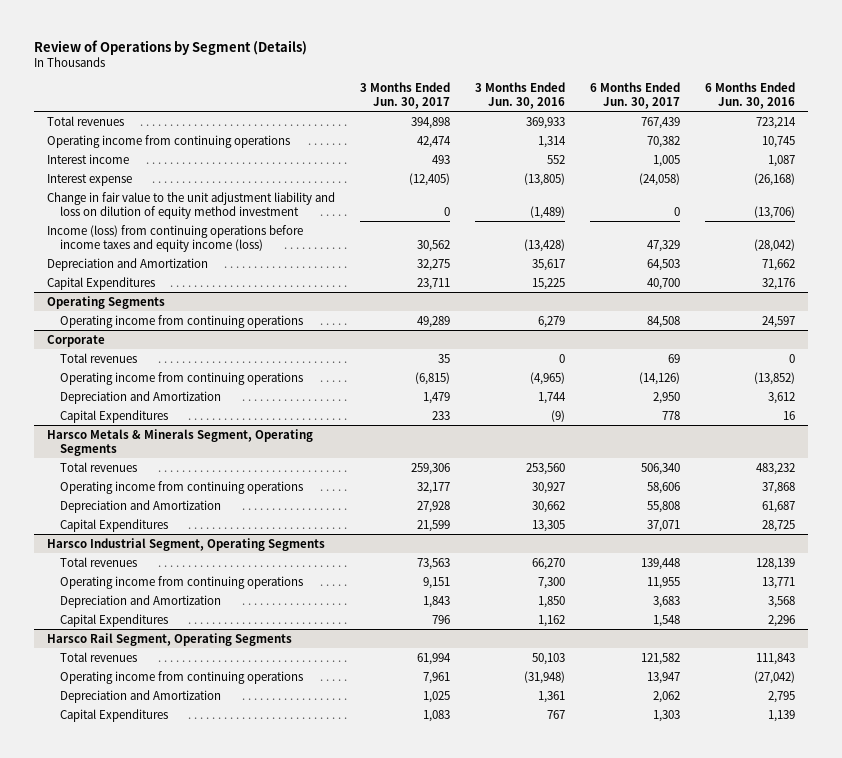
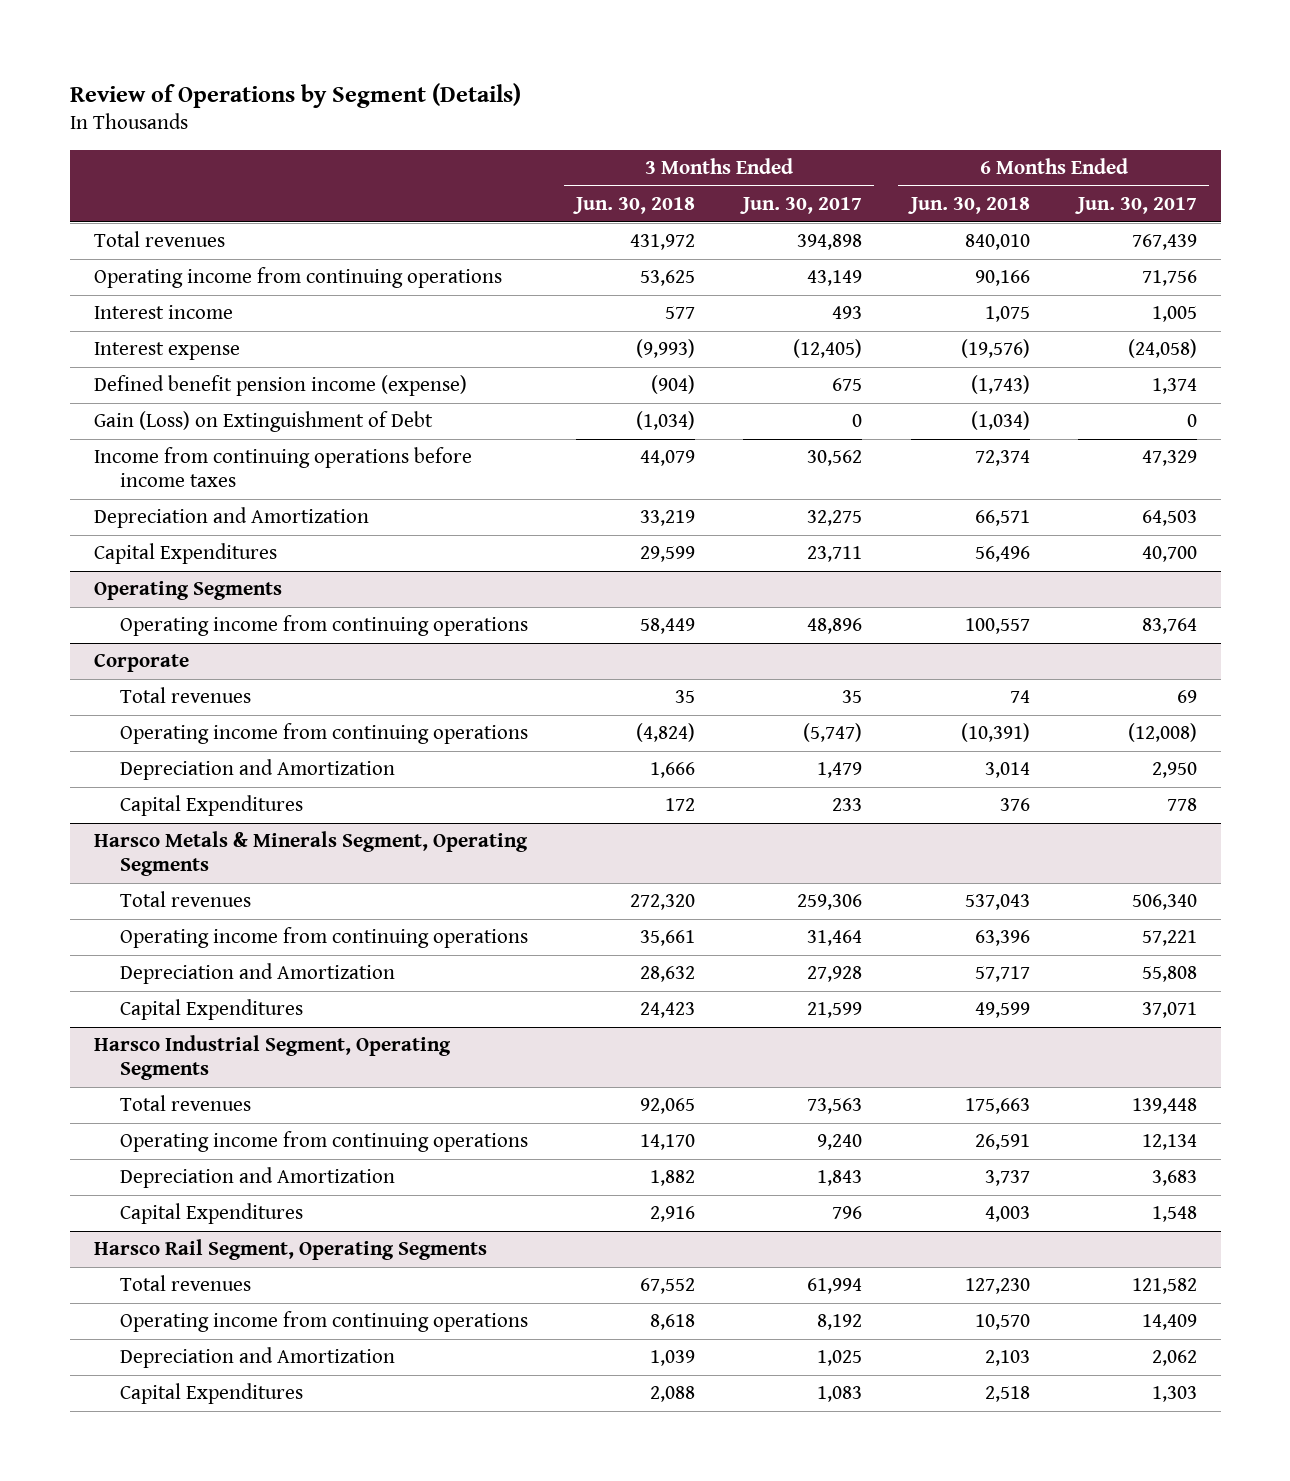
[474,81,565,109] 3 Months Ended Jun. 30, 2016 -> none
[705,81,796,109] 6 Months Ended Jun. 30, 2016 -> none
none -> [573,197,696,215] Jun. 30, 2018
none -> [907,197,1030,215] Jun. 30, 2018
[416,135,451,148] 42,474 -> [807,270,863,287] 43,149
[646,135,680,148] 70,382 -> [1141,270,1197,287] 71,756
[46,191,335,219] Change in fair value to the unit adjustment liability and loss on dilution of equity method investment -> none
none -> [93,375,467,397] Defined benefit pension income (expense)
none -> [93,411,433,433] Gain (Loss) on Extinguishment of Debt
[46,224,303,252] Income (loss) from continuing operations before income taxes and equity income (loss) -> [93,447,472,488] Income from continuing operations before income taxes
[416,315,450,328] 49,289 -> [807,618,863,635] 48,896
[646,315,680,328] 84,508 -> [1141,618,1197,635] 83,764
[414,371,450,385] (6,815) -> [803,723,863,743] (5,747)
[638,371,680,385] (14,126) -> [1127,723,1197,743] (12,008)
[416,481,450,494] 32,177 -> [807,930,863,947] 31,464
[646,481,680,494] 58,606 -> [1141,930,1197,947] 57,221
[422,576,450,589] 9,151 -> [817,1134,863,1151] 9,240
[646,576,680,589] 11,955 -> [1141,1134,1197,1151] 12,134
[422,671,450,684] 7,961 -> [817,1314,863,1331] 8,192
[646,671,680,684] 13,947 -> [1141,1314,1197,1331] 14,409

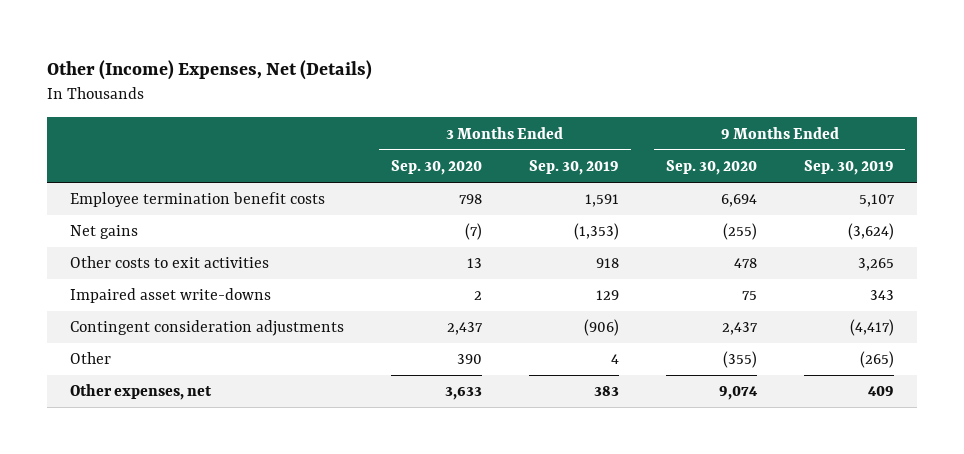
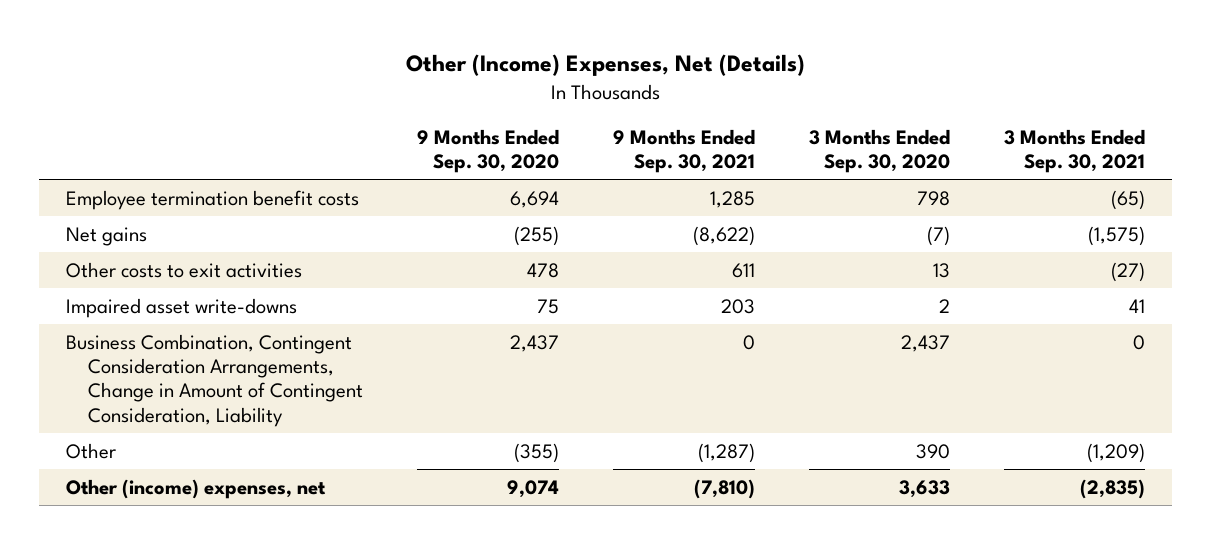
[528,160,619,176] Sep. 30, 2019 -> none
[803,160,894,176] Sep. 30, 2019 -> none
none -> [613,128,756,174] 9 Months Ended Sep. 30, 2021
none -> [1004,128,1146,174] 3 Months Ended Sep. 30, 2021
[70,320,345,337] Contingent consideration adjustments -> [65,333,363,427] Business Combination, Contingent Consideration Arrangements, Change in Amount of Contingent Consideration, Liability
[70,384,213,401] Other expenses, net -> [65,478,326,499] Other (income) expenses, net

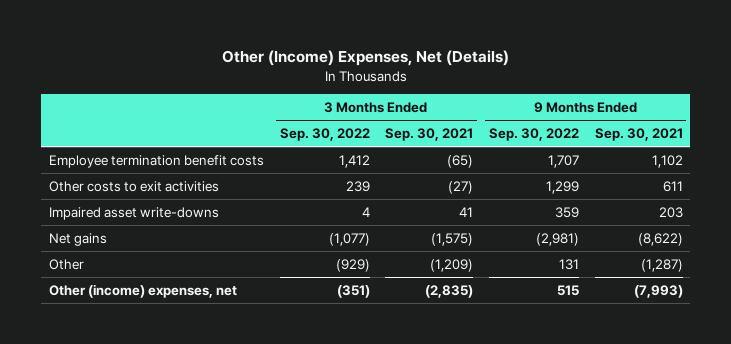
[416,128,559,174] 9 Months Ended Sep. 30, 2020 -> none
[809,128,951,174] 3 Months Ended Sep. 30, 2020 -> none
none -> [279,128,370,142] Sep. 30, 2022
none -> [488,128,579,142] Sep. 30, 2022
[710,190,756,208] 1,285 -> [651,154,683,168] 1,102
[65,333,363,427] Business Combination, Contingent Consideration Arrangements, Change in Amount of Contingent Consideration, Liability -> none
[65,226,147,246] Net gains -> [48,232,107,246] Net gains
[694,478,756,499] (7,810) -> [633,284,683,298] (7,993)

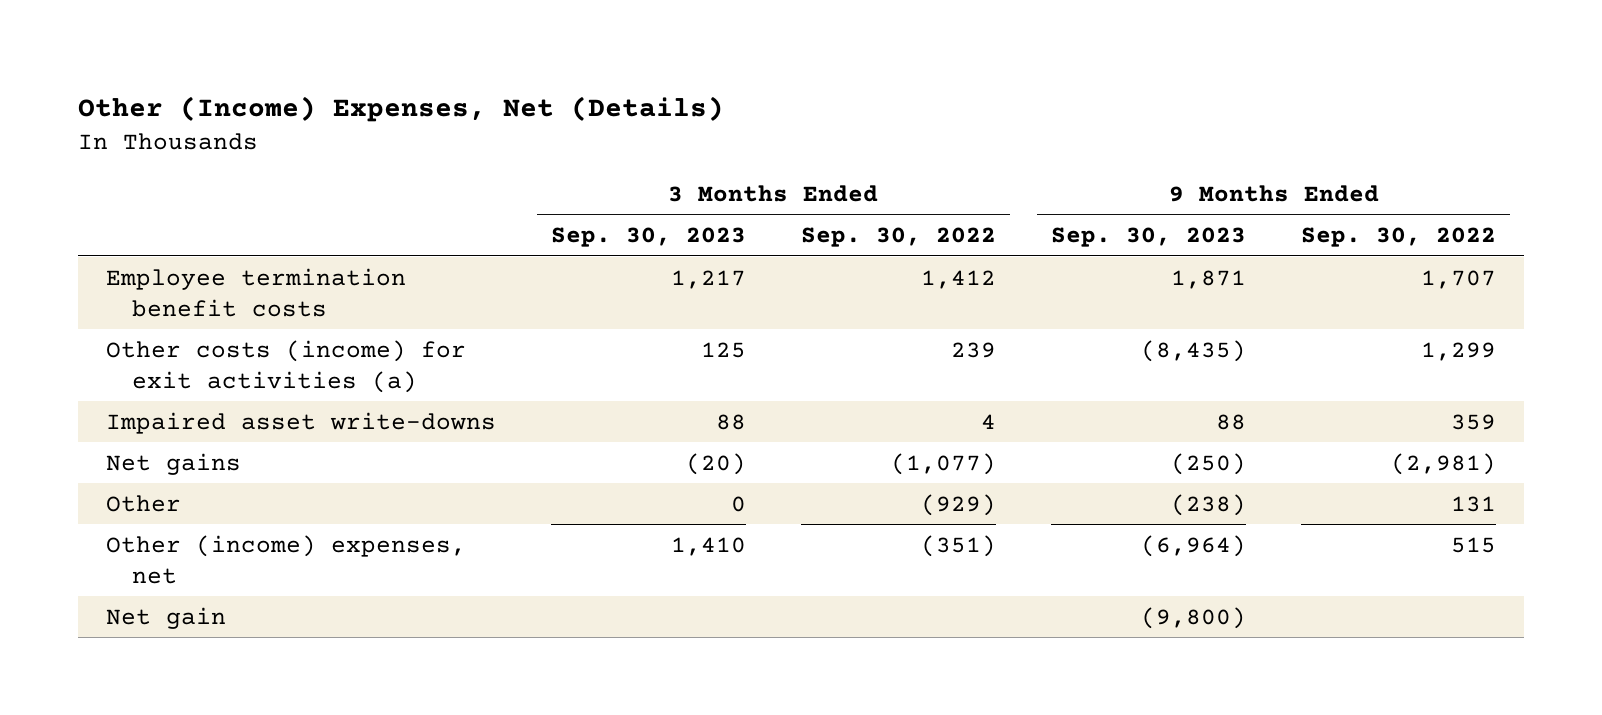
[385,128,474,142] Sep. 30, 2021 -> none
[594,128,683,142] Sep. 30, 2021 -> none
none -> [550,226,746,247] Sep. 30, 2023
none -> [1051,226,1247,247] Sep. 30, 2023
[48,180,219,192] Other costs to exit activities -> [105,339,466,393] Other costs (income) for exit activities (a)
none -> [105,606,226,629] Net gain

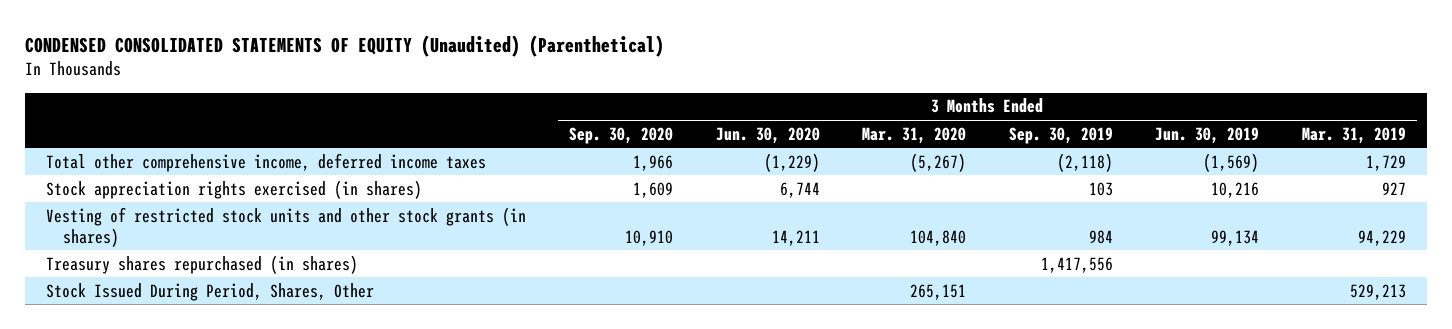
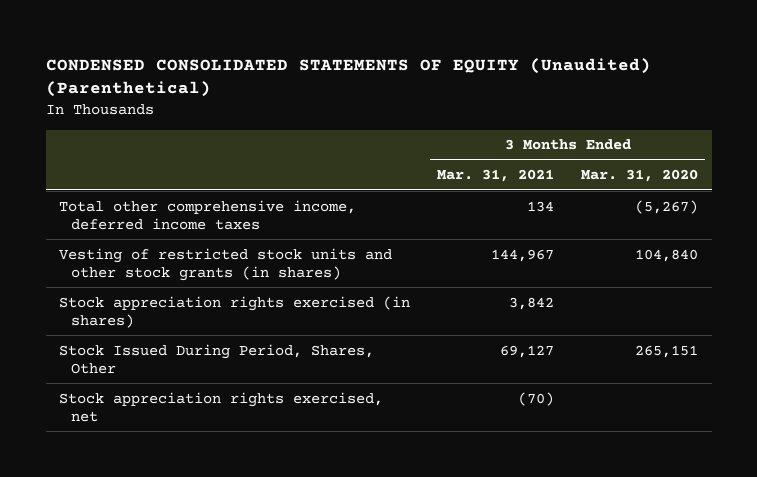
[568,126,673,144] Sep. 30, 2020 -> none
[715,126,820,144] Jun. 30, 2020 -> none
[1008,126,1113,144] Sep. 30, 2019 -> none
[1155,126,1260,144] Jun. 30, 2019 -> none
[1301,126,1406,144] Mar. 31, 2019 -> none
none -> [437,169,555,183] Mar. 31, 2021
[46,254,359,274] Treasury shares repurchased (in shares) -> none
[46,179,423,199] Stock appreciation rights exercised (in shares) -> [59,295,411,328] Stock appreciation rights exercised (in shares)
none -> [59,391,384,422] Stock appreciation rights exercised, net

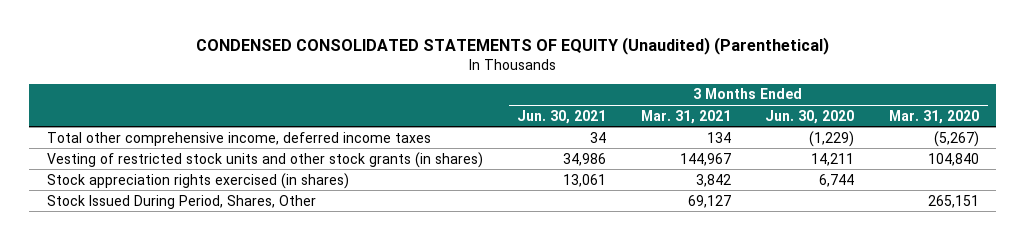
none -> [517,109,607,124] Jun. 30, 2021
none -> [765,109,855,124] Jun. 30, 2020
[59,391,384,422] Stock appreciation rights exercised, net -> none

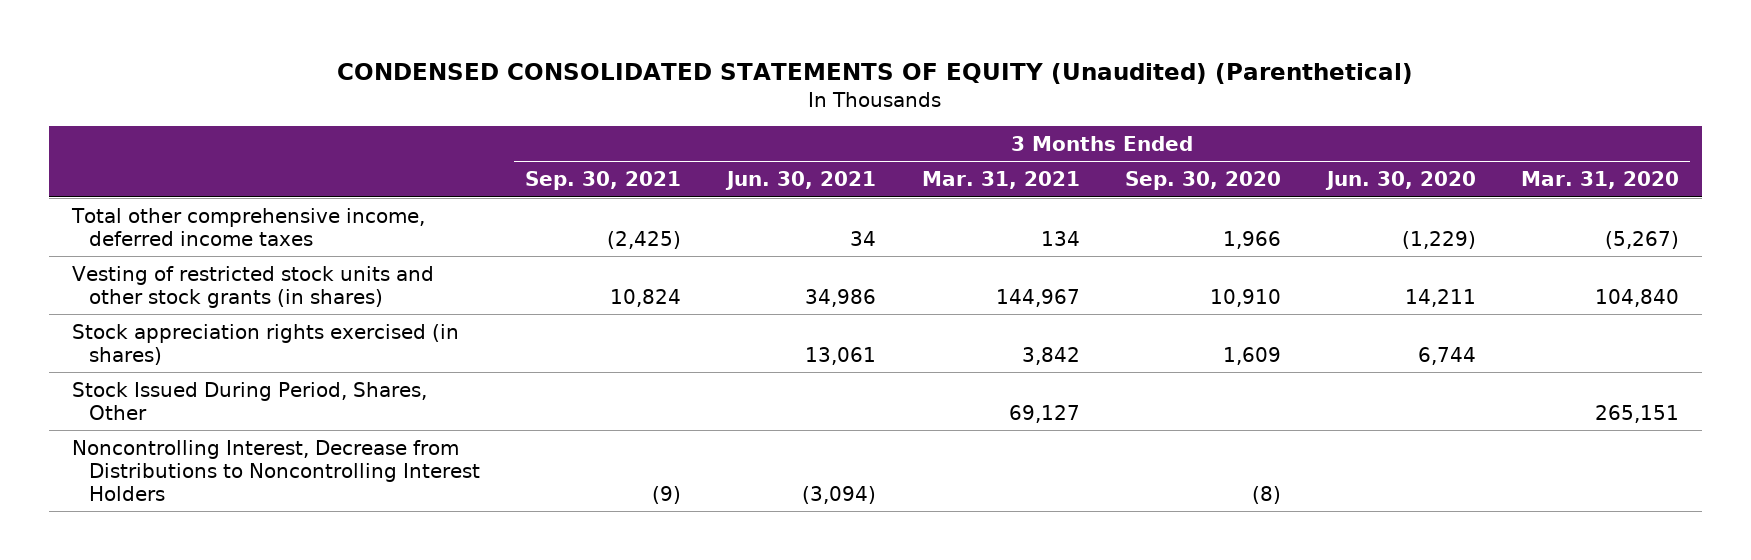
none -> [525,171,682,191] Sep. 30, 2021
none -> [1125,171,1282,191] Sep. 30, 2020
none -> [71,439,480,501] Noncontrolling Interest, Decrease from Distributions to Noncontrolling Interest Holders

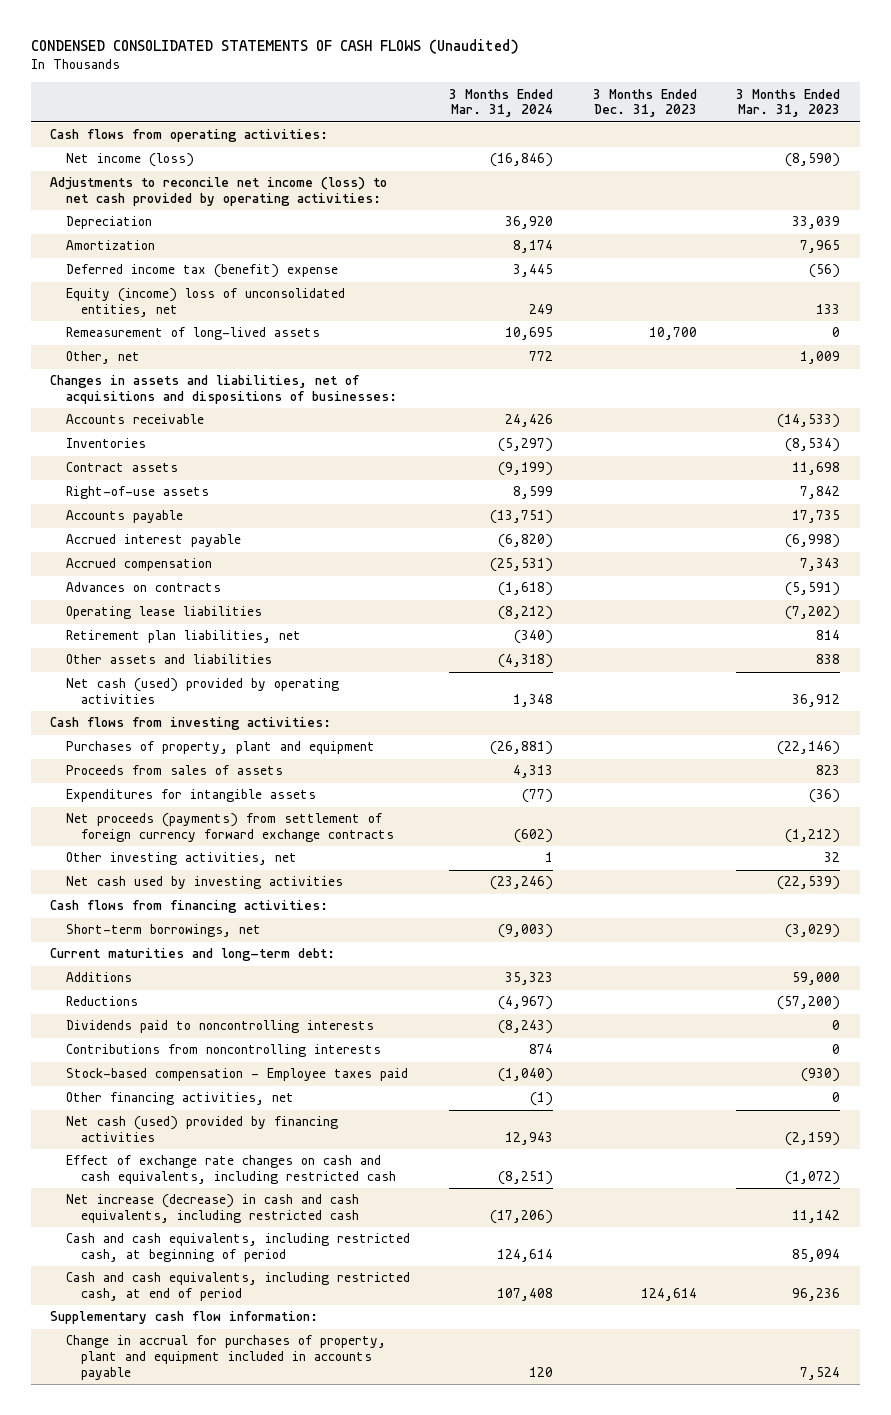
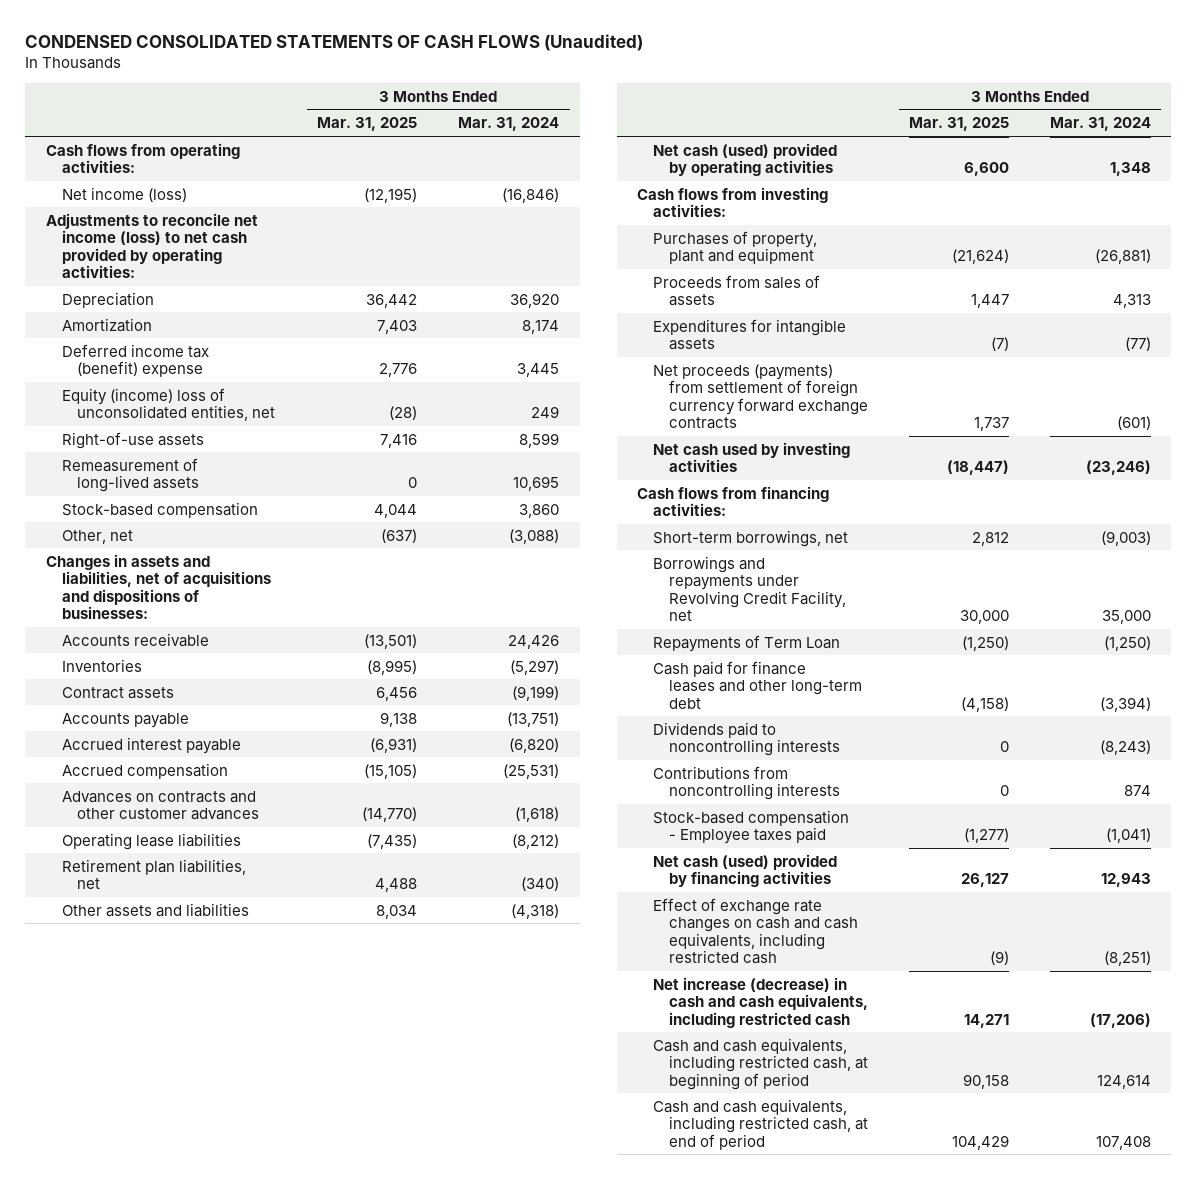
[592,88,697,118] 3 Months Ended Dec. 31, 2023 -> none
[736,88,841,118] 3 Months Ended Mar. 31, 2023 -> none
none -> [317,117,418,132] Mar. 31, 2025
[65,486,209,500] Right-of-use assets -> [61,431,204,449] Right-of-use assets
none -> [61,501,258,518] Stock-based compensation
[529,351,554,362] 772 -> [509,528,560,544] (3,088)
[65,582,221,593] Advances on contracts -> [61,790,260,821] Advances on contracts and other customer advances
[65,852,297,866] Other investing activities, net -> none
[514,828,554,843] (602) -> [1116,416,1151,431] (601)
[50,948,336,962] Current maturities and long-term debt: -> none
[65,972,132,983] Additions -> none
[65,996,138,1007] Reductions -> none
none -> [653,555,847,622] Borrowings and repayments under Revolving Credit Facility, net
none -> [653,634,841,652] Repayments of Term Loan
none -> [653,660,863,709] Cash paid for finance leases and other long-term debt
[65,1092,294,1106] Other financing activities, net -> none
[498,1068,554,1083] (1,040) -> [1105,828,1151,844] (1,041)
[50,1311,319,1325] Supplementary cash flow information: -> none
[65,1335,386,1380] Change in accrual for purchases of property, plant and equipment included in accounts payable -> none

